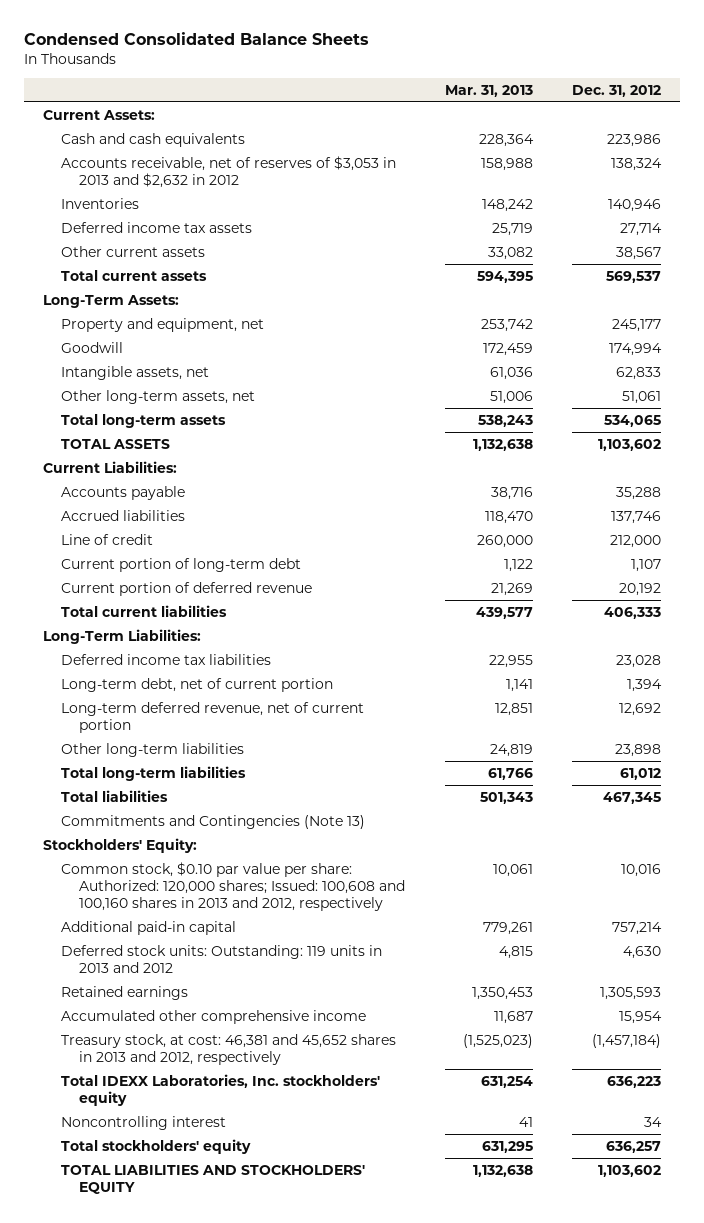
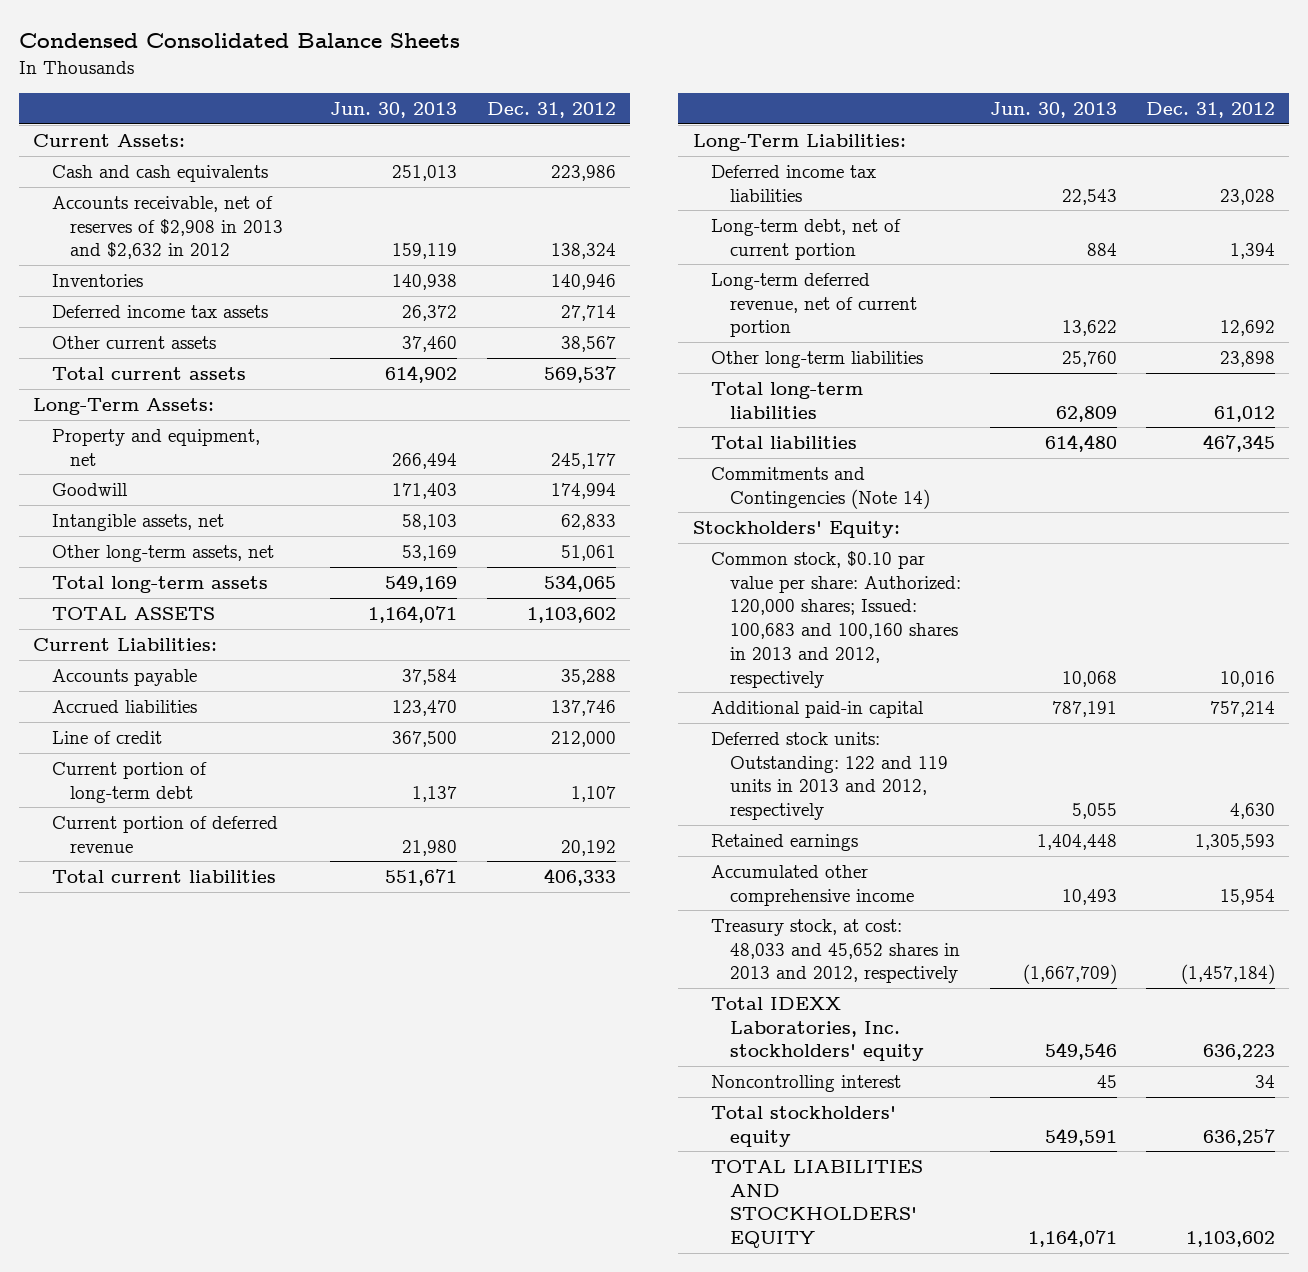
[444,84,533,97] Mar. 31, 2013 -> none
none -> [330,102,458,119] Jun. 30, 2013
[61,155,397,188] Accounts receivable, net of reserves of $3,053 in 2013 and $2,632 in 2012 -> [51,195,284,260] Accounts receivable, net of reserves of $2,908 in 2013 and $2,632 in 2012
[61,814,366,829] Commitments and Contingencies (Note 13) -> [711,466,930,509] Commitments and Contingencies (Note 14)
[61,861,406,911] Common stock, $0.10 par value per share: Authorized: 120,000 shares; Issued: 100,608 and 100,160 shares in 2013 and 2012, respectively -> [711,550,961,688] Common stock, $0.10 par value per share: Authorized: 120,000 shares; Issued: 100,683 and 100,160 shares in 2013 and 2012, respectively
[61,944,383,973] Deferred stock units: Outstanding: 119 units in 2013 and 2012 -> [711,731,948,821] Deferred stock units: Outstanding: 122 and 119 units in 2013 and 2012, respectively
[61,1033,397,1065] Treasury stock, at cost: 46,381 and 45,652 shares in 2013 and 2012, respectively -> [711,918,960,984] Treasury stock, at cost: 48,033 and 45,652 shares in 2013 and 2012, respectively

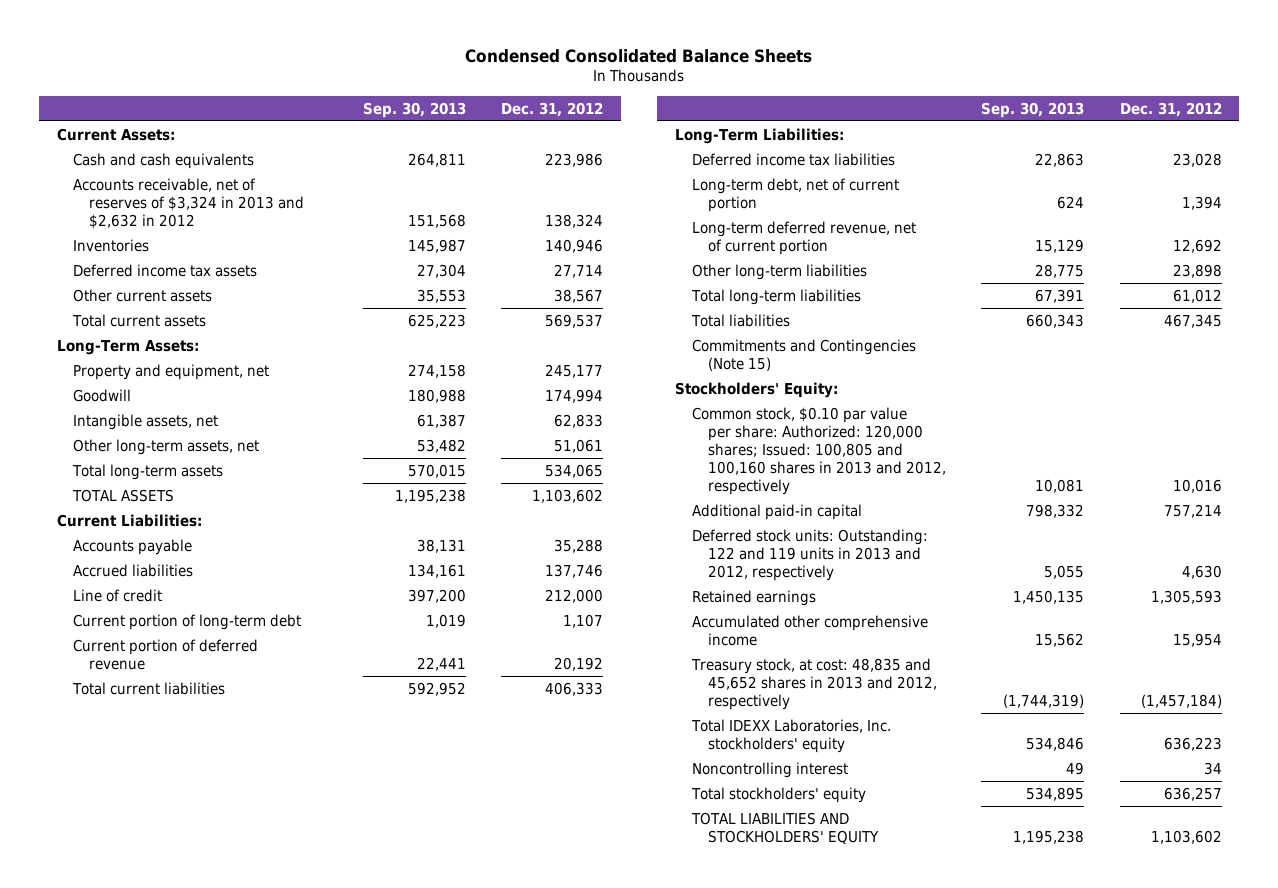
[330,102,458,119] Jun. 30, 2013 -> none
none -> [362,101,466,118] Sep. 30, 2013
[51,195,284,260] Accounts receivable, net of reserves of $2,908 in 2013 and $2,632 in 2012 -> [72,177,305,229] Accounts receivable, net of reserves of $3,324 in 2013 and $2,632 in 2012
[711,466,930,509] Commitments and Contingencies (Note 14) -> [691,338,916,371] Commitments and Contingencies (Note 15)
[711,550,961,688] Common stock, $0.10 par value per share: Authorized: 120,000 shares; Issued: 100,683 and 100,160 shares in 2013 and 2012, respectively -> [691,406,946,495] Common stock, $0.10 par value per share: Authorized: 120,000 shares; Issued: 100,805 and 100,160 shares in 2013 and 2012, respectively
[711,918,960,984] Treasury stock, at cost: 48,033 and 45,652 shares in 2013 and 2012, respectively -> [690,657,937,710] Treasury stock, at cost: 48,835 and 45,652 shares in 2013 and 2012, respectively

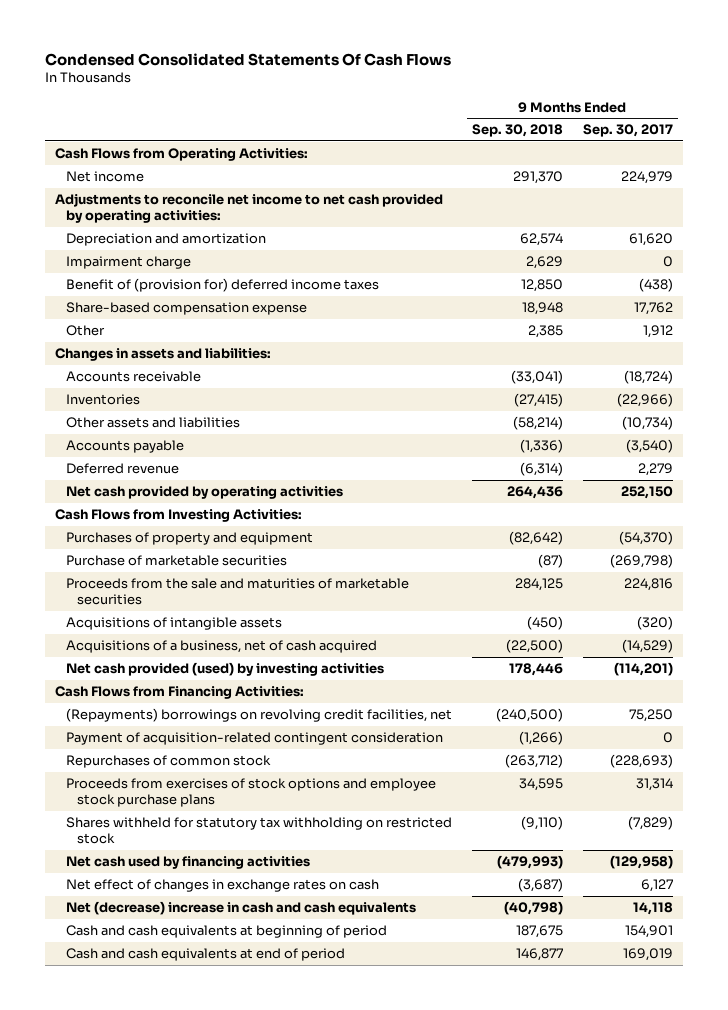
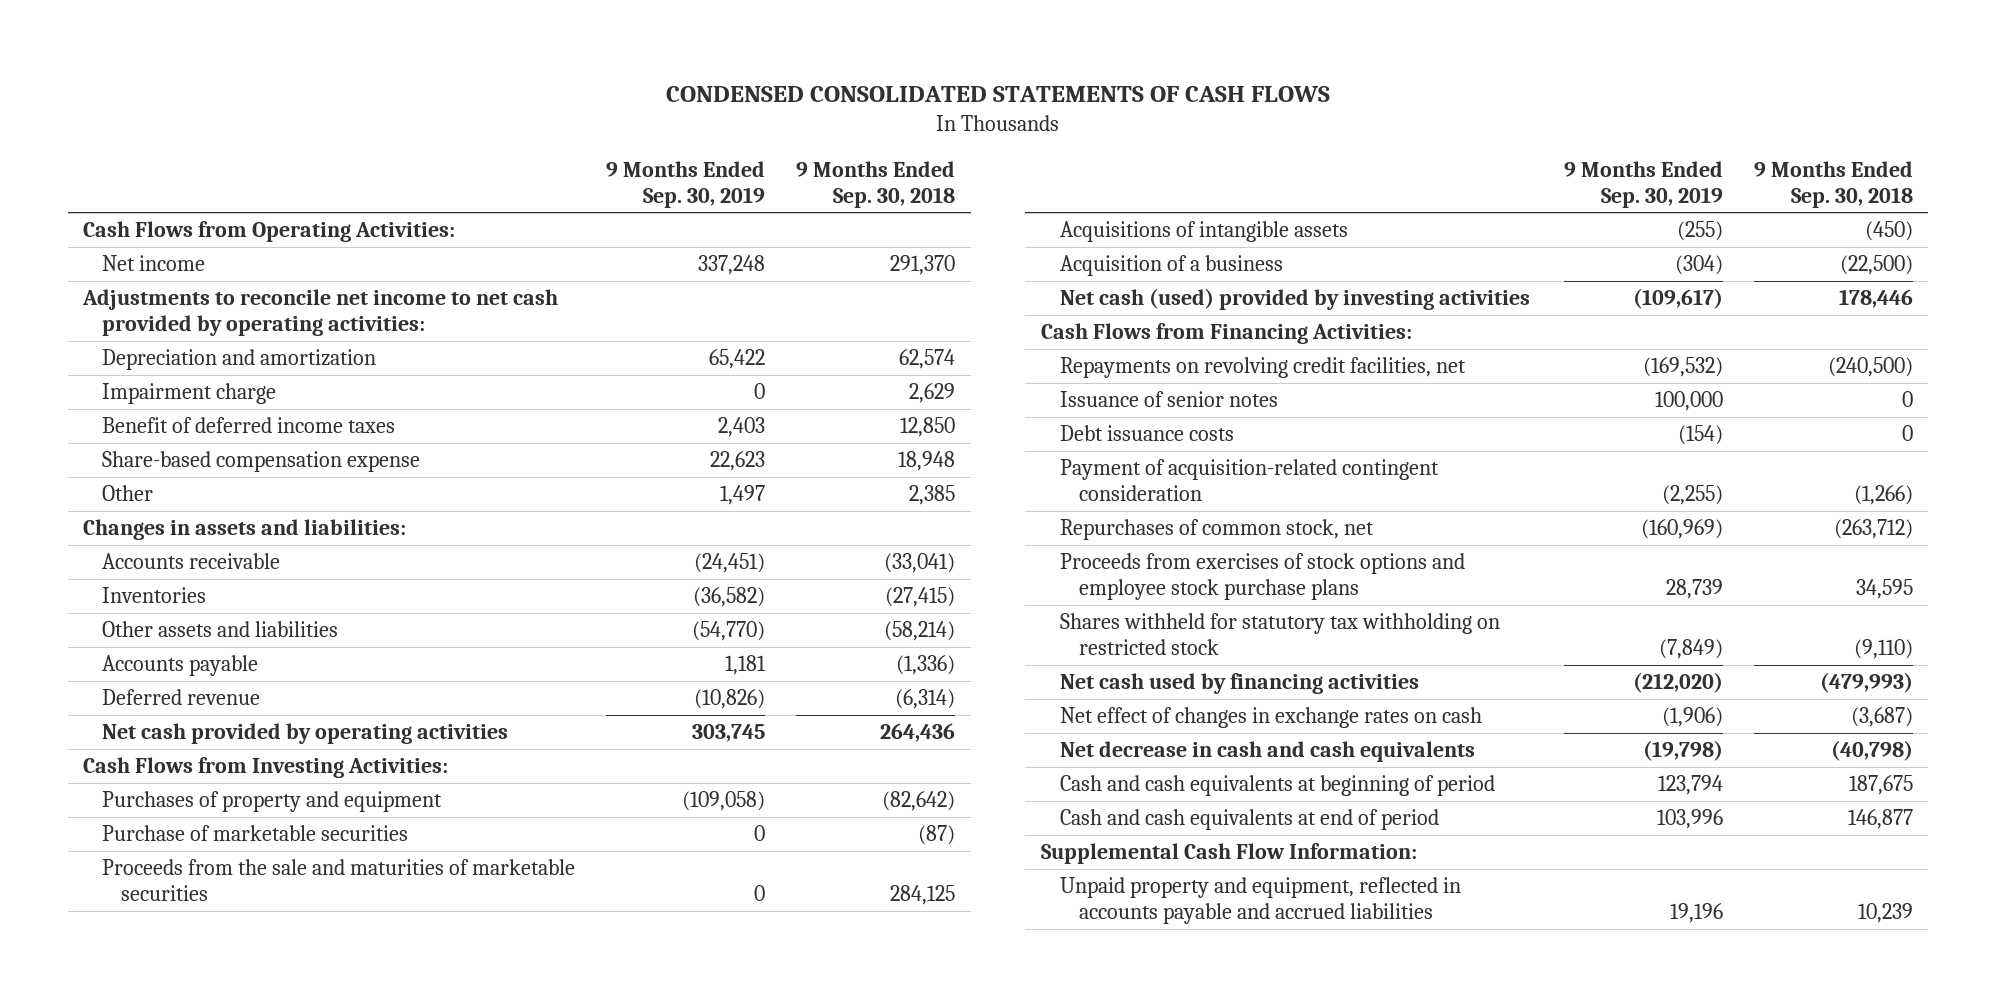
[44,52,451,66] Condensed Consolidated Statements Of Cash Flows -> [666,85,1331,102] CONDENSED CONSOLIDATED STATEMENTS OF CASH FLOWS
[582,124,673,138] Sep. 30, 2017 -> none
none -> [606,160,766,208] 9 Months Ended Sep. 30, 2019
[65,278,379,293] Benefit of (provision for) deferred income taxes -> [102,417,396,434] Benefit of deferred income taxes
[65,640,377,654] Acquisitions of a business, net of cash acquired -> [1059,255,1283,277] Acquisition of a business
[65,662,384,677] Net cash provided (used) by investing activities -> [1059,288,1530,311] Net cash (used) provided by investing activities
[65,708,452,723] (Repayments) borrowings on revolving credit facilities, net -> [1059,357,1466,379] Repayments on revolving credit facilities, net
none -> [1059,391,1278,408] Issuance of senior notes
none -> [1059,425,1234,442] Debt issuance costs
[65,755,271,769] Repurchases of common stock -> [1059,519,1374,541] Repurchases of common stock, net
[65,901,416,916] Net (decrease) increase in cash and cash equivalents -> [1059,741,1475,763] Net decrease in cash and cash equivalents
none -> [1040,843,1417,865] Supplemental Cash Flow Information:
none -> [1059,877,1461,925] Unpaid property and equipment, reflected in accounts payable and accrued liabilities

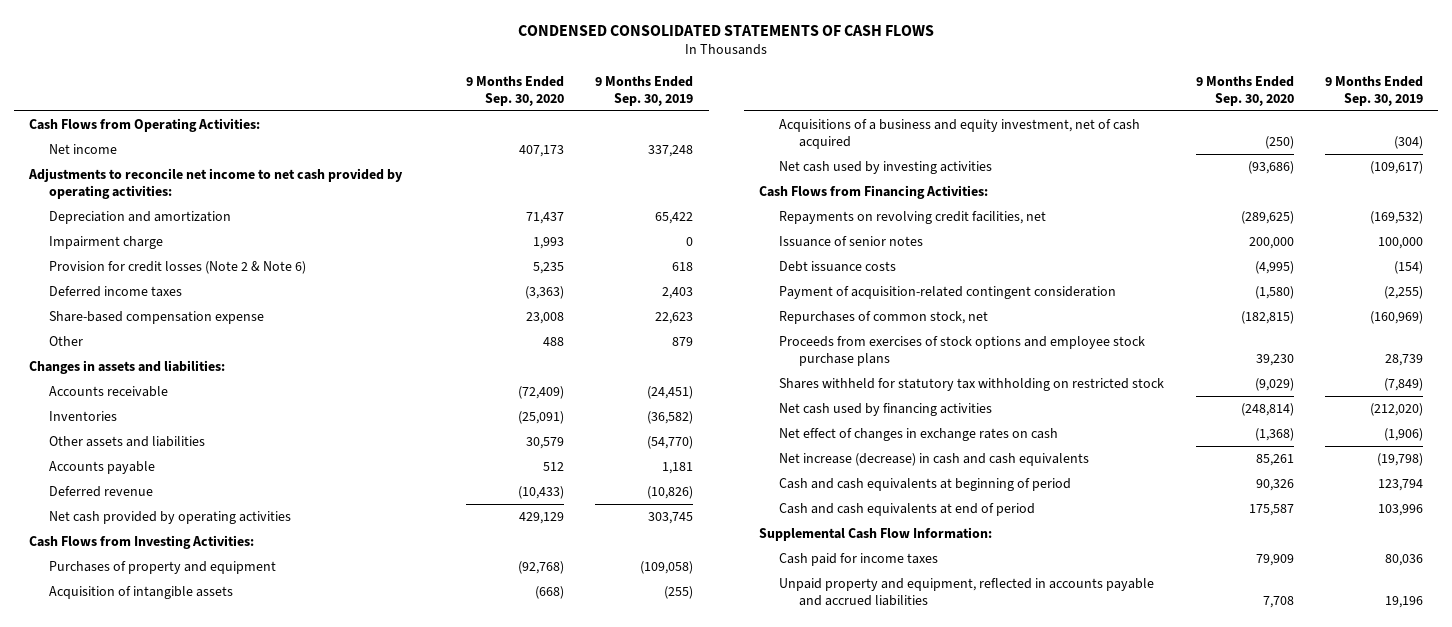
[796,160,956,208] 9 Months Ended Sep. 30, 2018 -> none
none -> [465,75,564,106] 9 Months Ended Sep. 30, 2020
none -> [49,261,307,275] Provision for credit losses (Note 2 & Note 6)
[102,417,396,434] Benefit of deferred income taxes -> [49,286,183,298] Deferred income taxes
[720,485,766,506] 1,497 -> [671,337,693,347] 879
[102,825,409,842] Purchase of marketable securities -> none
[102,859,576,902] Proceeds from the sale and maturities of marketable securities -> none
[1059,255,1283,277] Acquisition of a business -> none
[1059,221,1348,243] Acquisitions of intangible assets -> [49,586,234,600] Acquisition of intangible assets
none -> [779,119,1141,150] Acquisitions of a business and equity investment, net of cash acquired
[1059,288,1530,311] Net cash (used) provided by investing activities -> [779,161,993,175] Net cash used by investing activities
[1059,741,1475,763] Net decrease in cash and cash equivalents -> [779,453,1090,467] Net increase (decrease) in cash and cash equivalents
none -> [779,553,939,567] Cash paid for income taxes

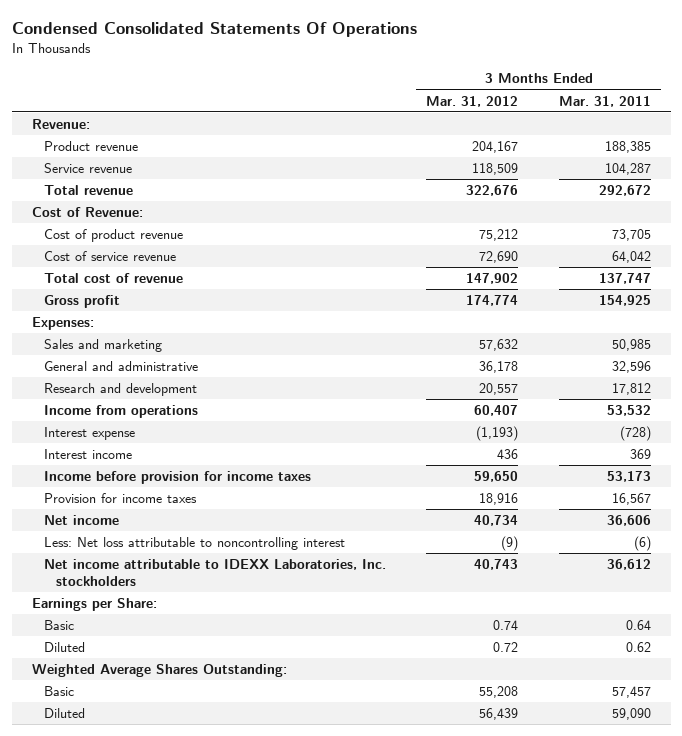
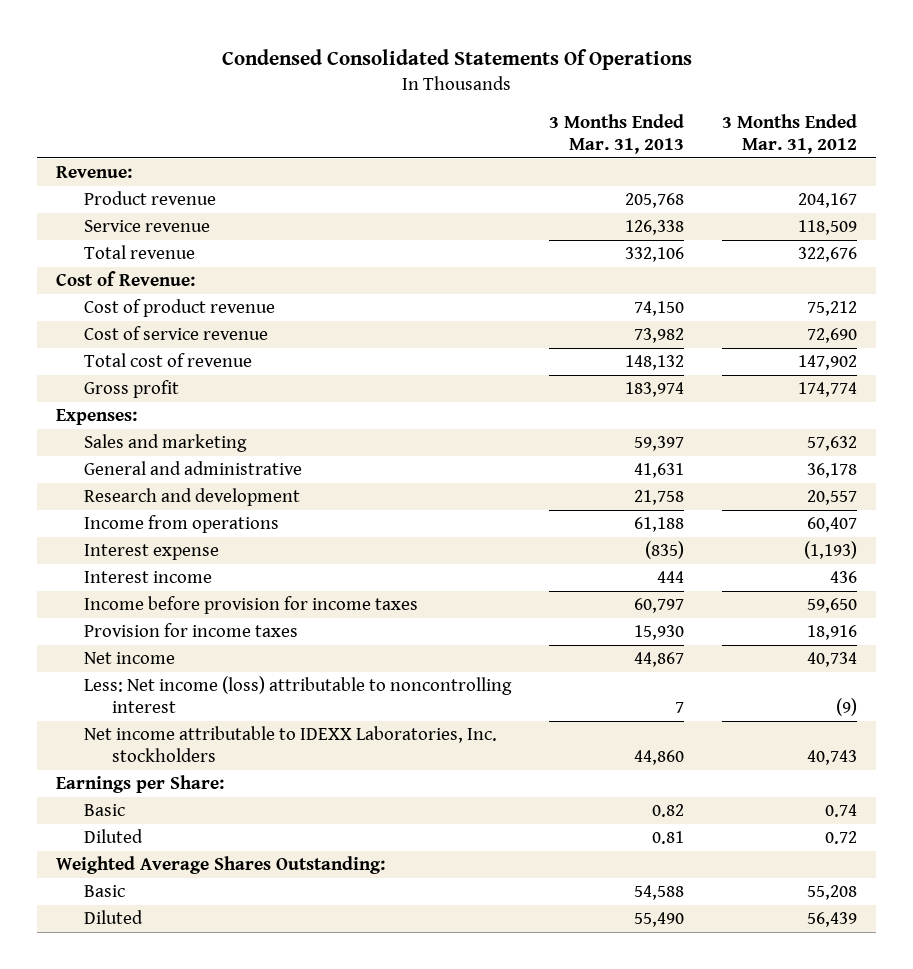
[558,95,651,107] Mar. 31, 2011 -> none
none -> [549,113,685,155] 3 Months Ended Mar. 31, 2013
[43,537,345,551] Less: Net loss attributable to noncontrolling interest -> [83,676,512,714] Less: Net income (loss) attributable to noncontrolling interest

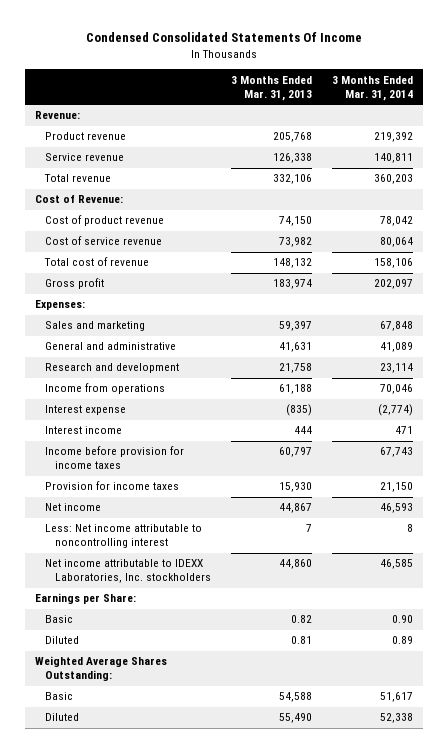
[221,49,692,71] Condensed Consolidated Statements Of Operations -> [85,32,362,43] Condensed Consolidated Statements Of Income
[722,113,858,155] 3 Months Ended Mar. 31, 2012 -> none
none -> [331,75,413,101] 3 Months Ended Mar. 31, 2014
[83,676,512,714] Less: Net income (loss) attributable to noncontrolling interest -> [44,524,202,549] Less: Net income attributable to noncontrolling interest

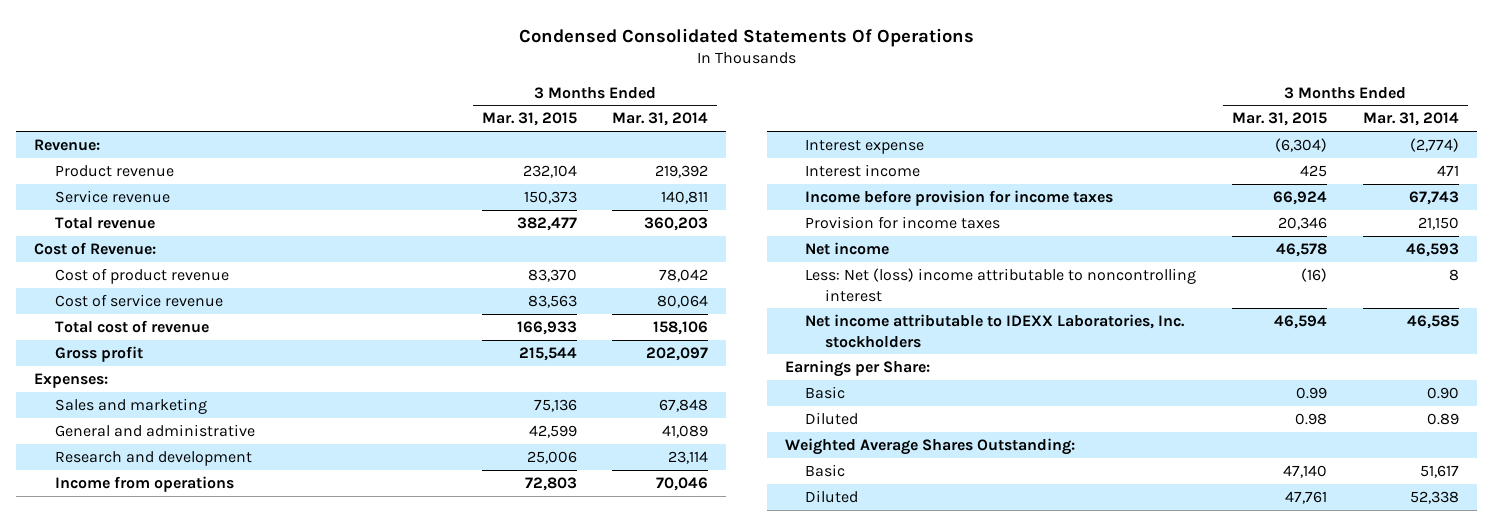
[85,32,362,43] Condensed Consolidated Statements Of Income -> [518,27,974,47] Condensed Consolidated Statements Of Operations
[230,75,312,101] 3 Months Ended Mar. 31, 2013 -> none
none -> [481,112,577,127] Mar. 31, 2015
[44,524,202,549] Less: Net income attributable to noncontrolling interest -> [805,267,1197,302] Less: Net (loss) income attributable to noncontrolling interest

